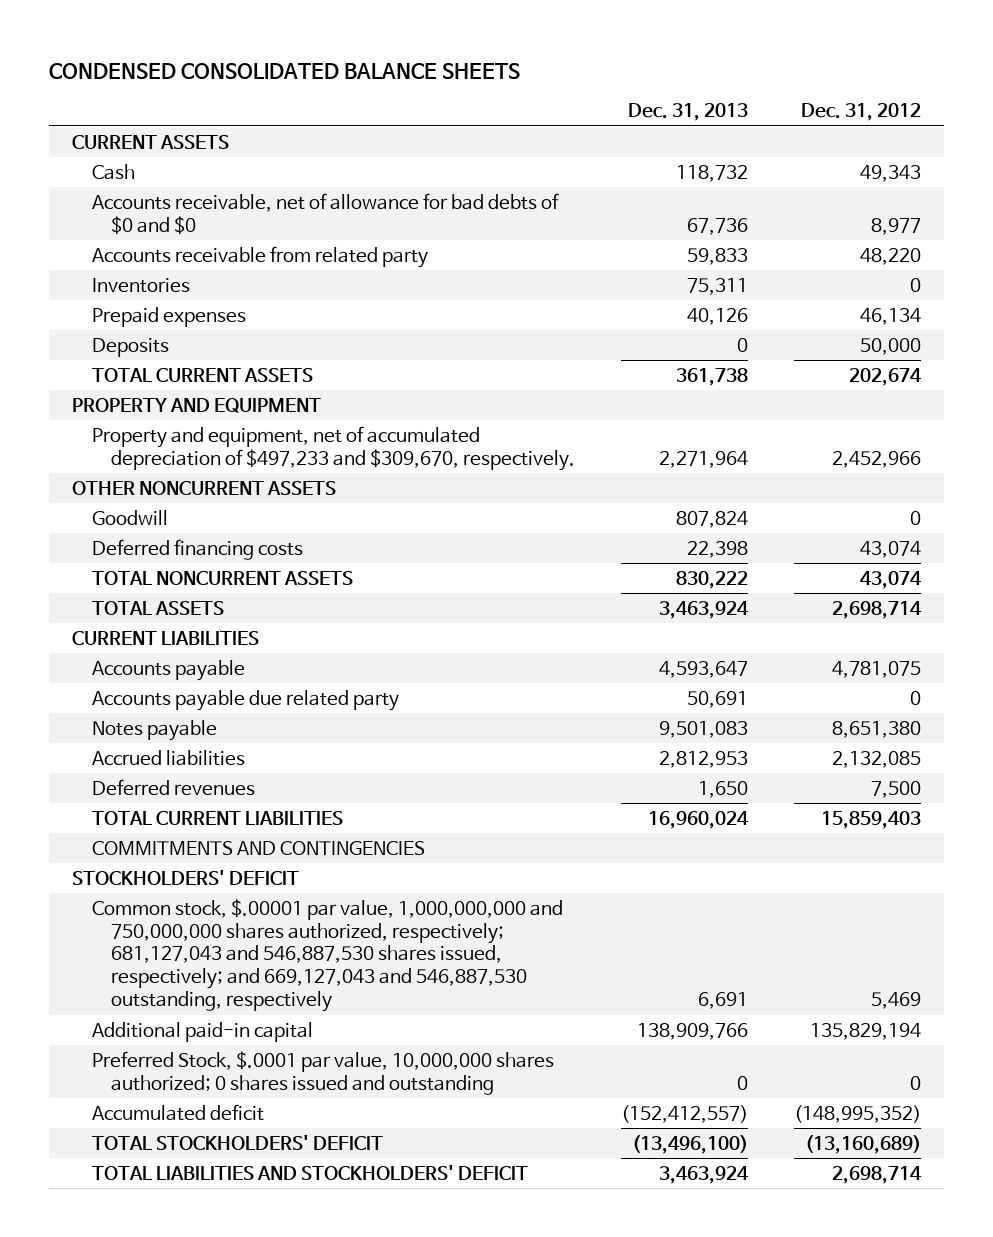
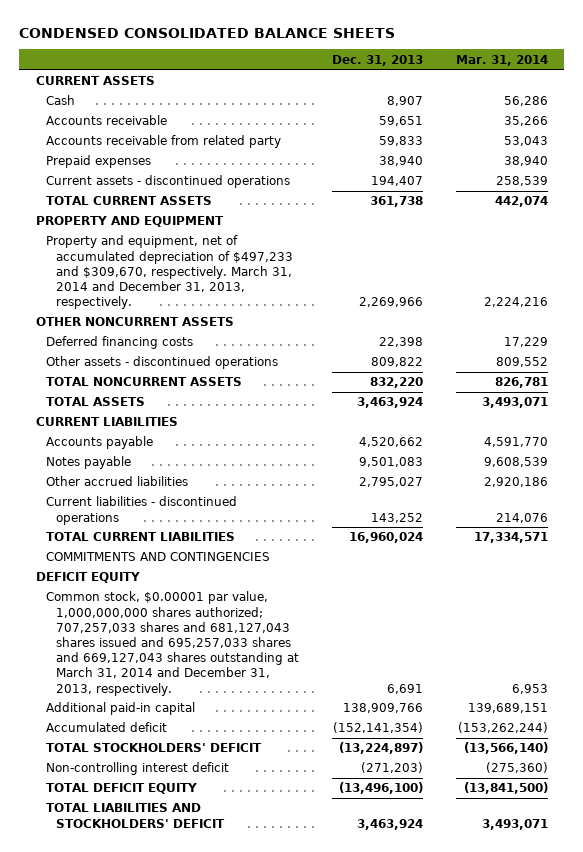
[801,103,922,122] Dec. 31, 2012 -> none
none -> [455,54,548,66] Mar. 31, 2014
[676,164,749,182] 118,732 -> [386,96,423,107] 8,907
[91,192,559,235] Accounts receivable, net of allowance for bad debts of $0 and $0 -> [45,115,167,126] Accounts receivable
[687,217,749,235] 67,736 -> [378,116,423,127] 59,651
[91,277,190,293] Inventories -> none
[91,337,169,357] Deposits -> none
[687,307,749,325] 40,126 -> [378,156,423,167] 38,940
none -> [45,175,290,189] Current assets - discontinued operations
[91,425,576,471] Property and equipment, net of accumulated depreciation of $497,233 and $309,670, respectively. -> [45,235,293,310] Property and equipment, net of accumulated depreciation of $497,233 and $309,670, respectively. March 31, 2014 and December 31, 2013, respectively.
[659,450,749,468] 2,271,964 -> [358,297,423,308] 2,269,966
[91,509,168,525] Goodwill -> none
none -> [45,356,278,370] Other assets - discontinued operations
[676,570,749,589] 830,222 -> [369,377,423,389] 832,220
[91,689,399,711] Accounts payable due related party -> none
[659,660,749,678] 4,593,647 -> [358,437,423,448] 4,520,662
[91,778,255,796] Deferred revenues -> none
[91,749,245,766] Accrued liabilities -> [45,476,188,487] Other accrued liabilities
[659,750,749,768] 2,812,953 -> [358,477,423,488] 2,795,027
none -> [45,496,237,525] Current liabilities - discontinued operations
[72,869,300,885] STOCKHOLDERS' DEFICIT -> [35,572,140,584] DEFICIT EQUITY
[91,898,563,1013] Common stock, $.00001 par value, 1,000,000,000 and 750,000,000 shares authorized, respectively; 681,127,043 and 546,887,530 shares issued, respectively; and 669,127,043 and 546,887,530 outstanding, respectively -> [45,591,299,696] Common stock, $0.00001 par value, 1,000,000,000 shares authorized; 707,257,033 shares and 681,127,043 shares issued and 695,257,033 shares and 669,127,043 shares outstanding at March 31, 2014 and December 31, 2013, respectively.
[91,1050,554,1095] Preferred Stock, $.0001 par value, 10,000,000 shares authorized; 0 shares issued and outstanding -> none
[621,1104,749,1123] (152,412,557) -> [332,722,423,734] (152,141,354)
[632,1134,749,1154] (13,496,100) -> [338,742,423,755] (13,224,897)
none -> [45,762,229,776] Non-controlling interest deficit
none -> [45,783,197,795] TOTAL DEFICIT EQUITY

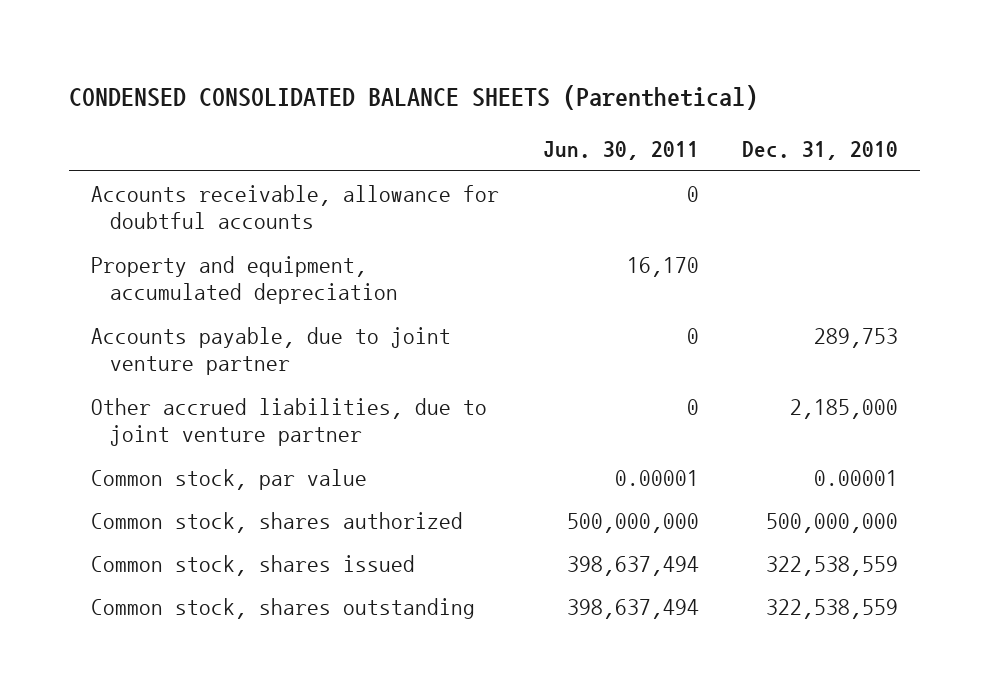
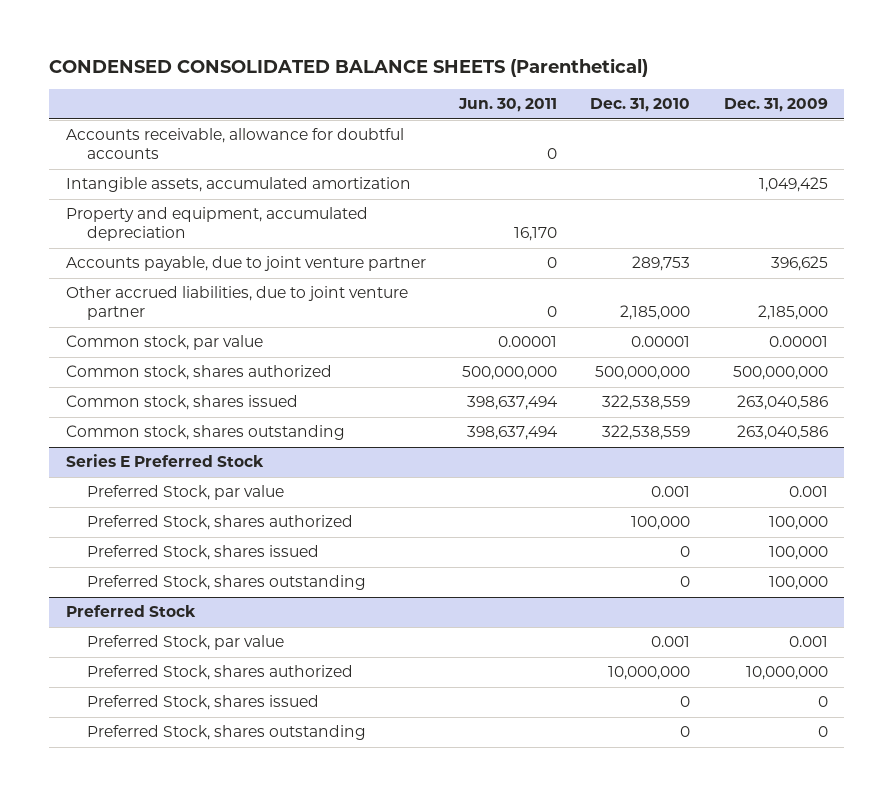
none -> [723,98,828,113] Dec. 31, 2009
none -> [65,177,411,193] Intangible assets, accumulated amortization
none -> [65,454,264,468] Series E Preferred Stock
none -> [86,485,284,501] Preferred Stock, par value
none -> [86,515,353,531] Preferred Stock, shares authorized
none -> [86,545,319,561] Preferred Stock, shares issued
none -> [86,575,366,591] Preferred Stock, shares outstanding
none -> [65,605,196,618] Preferred Stock
none -> [86,635,284,651] Preferred Stock, par value
none -> [86,665,353,681] Preferred Stock, shares authorized
none -> [86,695,319,711] Preferred Stock, shares issued
none -> [86,725,366,741] Preferred Stock, shares outstanding

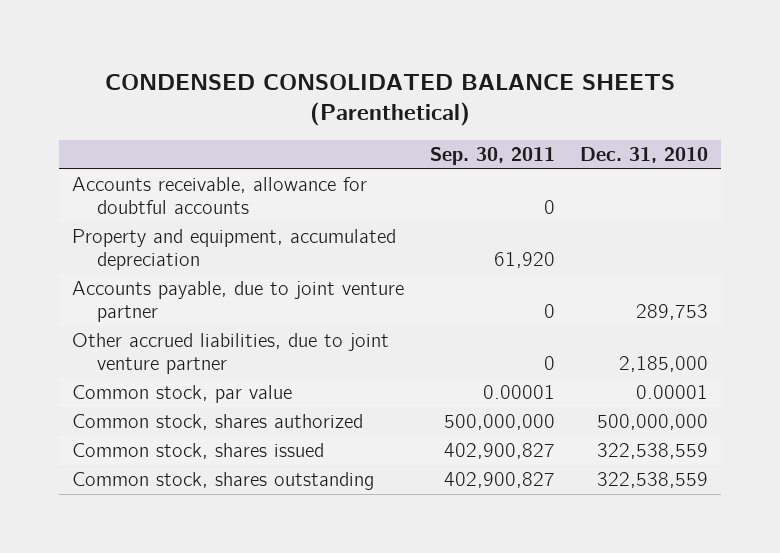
[457,98,557,113] Jun. 30, 2011 -> none
[723,98,828,113] Dec. 31, 2009 -> none
none -> [429,147,555,166] Sep. 30, 2011
[65,177,411,193] Intangible assets, accumulated amortization -> none
[65,454,264,468] Series E Preferred Stock -> none
[86,485,284,501] Preferred Stock, par value -> none
[86,515,353,531] Preferred Stock, shares authorized -> none
[86,545,319,561] Preferred Stock, shares issued -> none
[86,575,366,591] Preferred Stock, shares outstanding -> none
[65,605,196,618] Preferred Stock -> none
[86,635,284,651] Preferred Stock, par value -> none
[86,665,353,681] Preferred Stock, shares authorized -> none
[86,695,319,711] Preferred Stock, shares issued -> none
[86,725,366,741] Preferred Stock, shares outstanding -> none

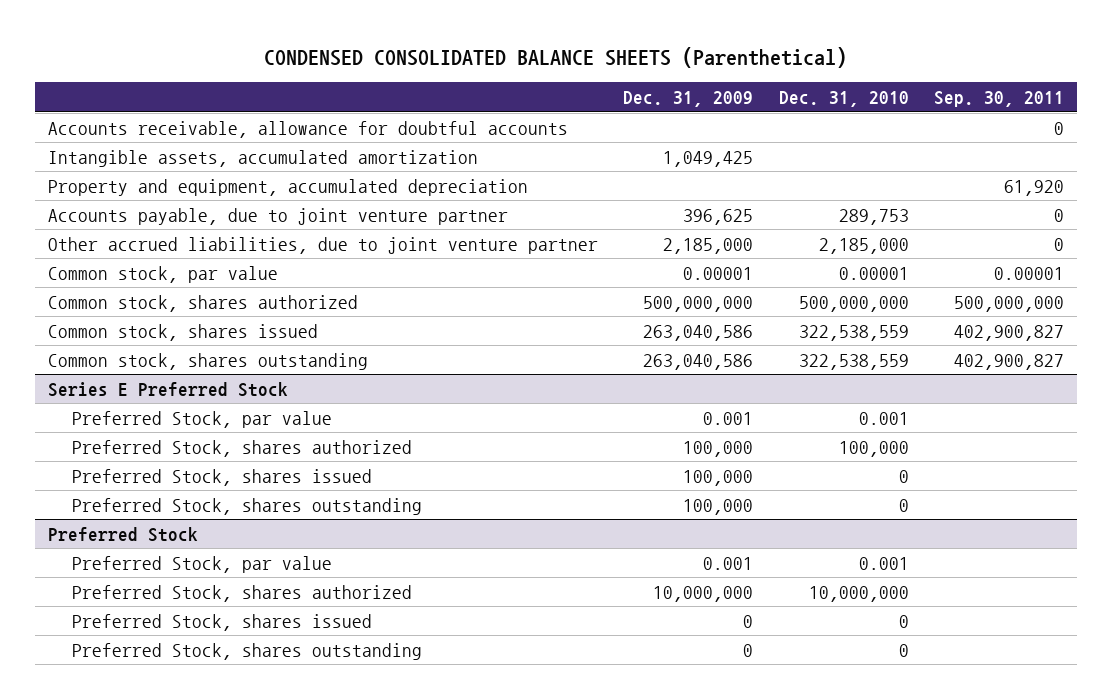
none -> [623,90,754,107] Dec. 31, 2009
none -> [47,149,478,167] Intangible assets, accumulated amortization
none -> [47,381,288,397] Series E Preferred Stock
none -> [71,410,332,428] Preferred Stock, par value
none -> [71,439,412,457] Preferred Stock, shares authorized
none -> [71,468,372,486] Preferred Stock, shares issued
none -> [71,497,422,515] Preferred Stock, shares outstanding
none -> [47,526,198,542] Preferred Stock
none -> [71,555,332,573] Preferred Stock, par value
none -> [71,584,412,602] Preferred Stock, shares authorized
none -> [71,613,372,631] Preferred Stock, shares issued
none -> [71,642,422,660] Preferred Stock, shares outstanding

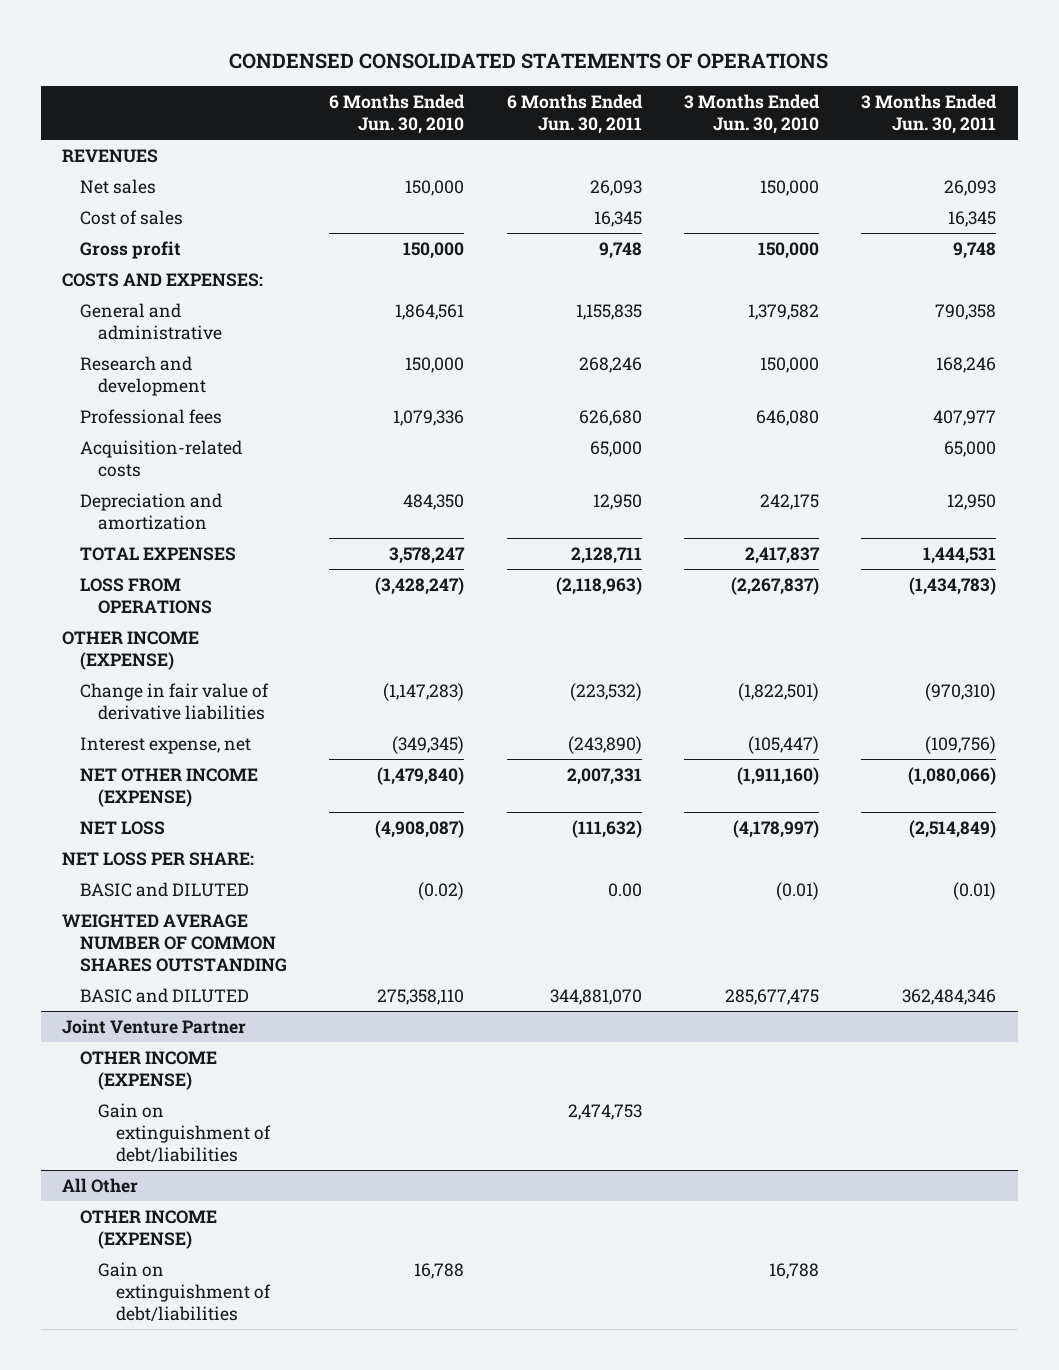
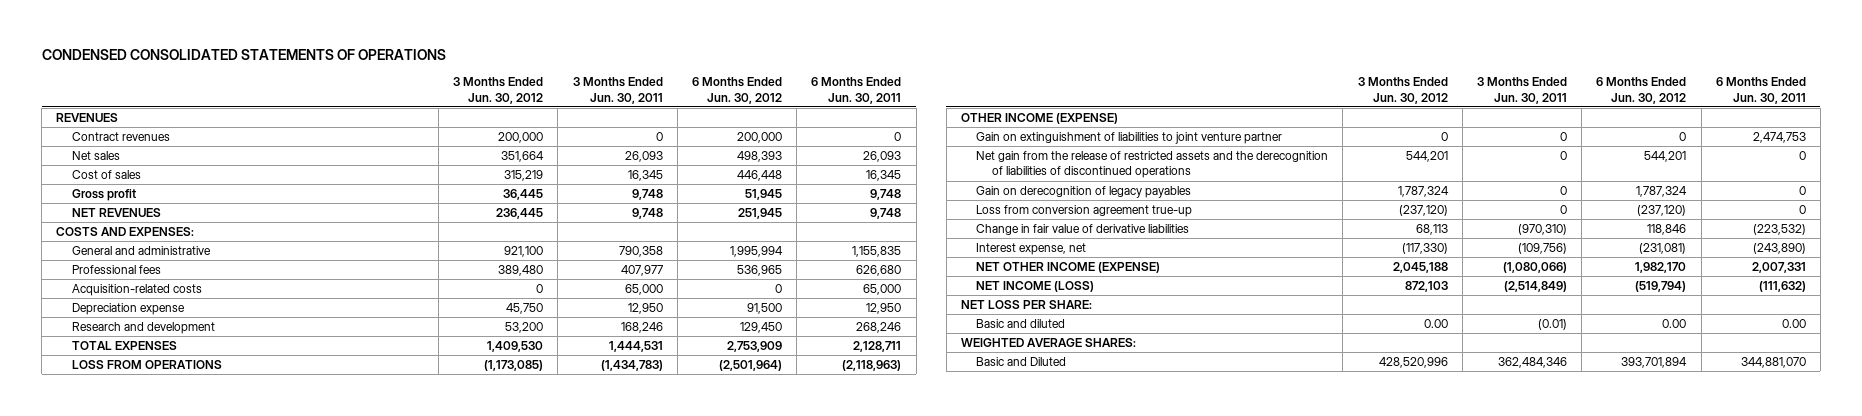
[329,93,466,134] 6 Months Ended Jun. 30, 2010 -> none
[684,93,821,134] 3 Months Ended Jun. 30, 2010 -> none
none -> [453,77,544,104] 3 Months Ended Jun. 30, 2012
none -> [691,77,782,104] 6 Months Ended Jun. 30, 2012
none -> [71,132,170,142] Contract revenues
none -> [71,208,161,218] NET REVENUES
[80,492,223,530] Depreciation and amortization -> [71,303,185,316] Depreciation expense
[80,355,207,396] Research and development -> [71,322,215,335] Research and development
none -> [976,132,1283,145] Gain on extinguishment of liabilities to joint venture partner
none -> [976,151,1329,179] Net gain from the release of restricted assets and the derecognition of liabilities of discontinued operations
none -> [976,186,1192,199] Gain on derecognition of legacy payables
none -> [976,205,1193,218] Loss from conversion agreement true-up
[80,820,166,835] NET LOSS -> [976,281,1095,293] NET INCOME (LOSS)
[62,1018,247,1034] Joint Venture Partner -> none
[80,1050,218,1090] OTHER INCOME (EXPENSE) -> none
[98,1102,272,1164] Gain on extinguishment of debt/liabilities -> none
[62,1177,139,1193] All Other -> none
[80,1209,218,1249] OTHER INCOME (EXPENSE) -> none
[98,1261,272,1323] Gain on extinguishment of debt/liabilities -> none
[80,881,250,897] BASIC and DILUTED -> [976,319,1066,329] Basic and diluted
[62,913,288,973] WEIGHTED AVERAGE NUMBER OF COMMON SHARES OUTSTANDING -> [960,338,1136,348] WEIGHTED AVERAGE SHARES:
[80,987,250,1003] BASIC and DILUTED -> [976,357,1067,367] Basic and Diluted

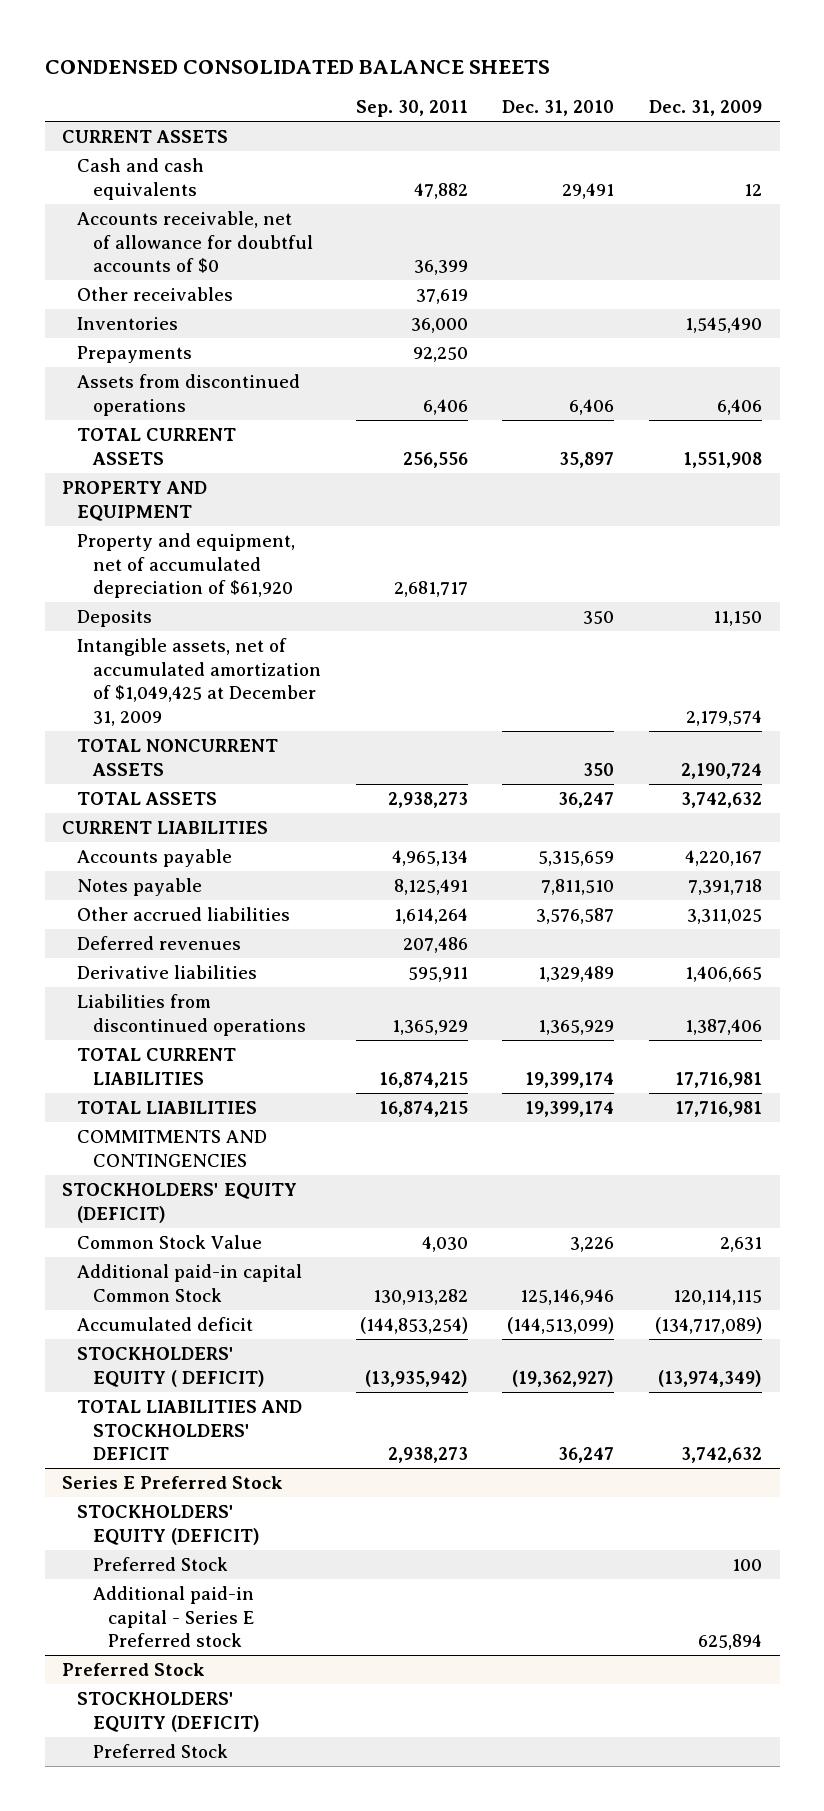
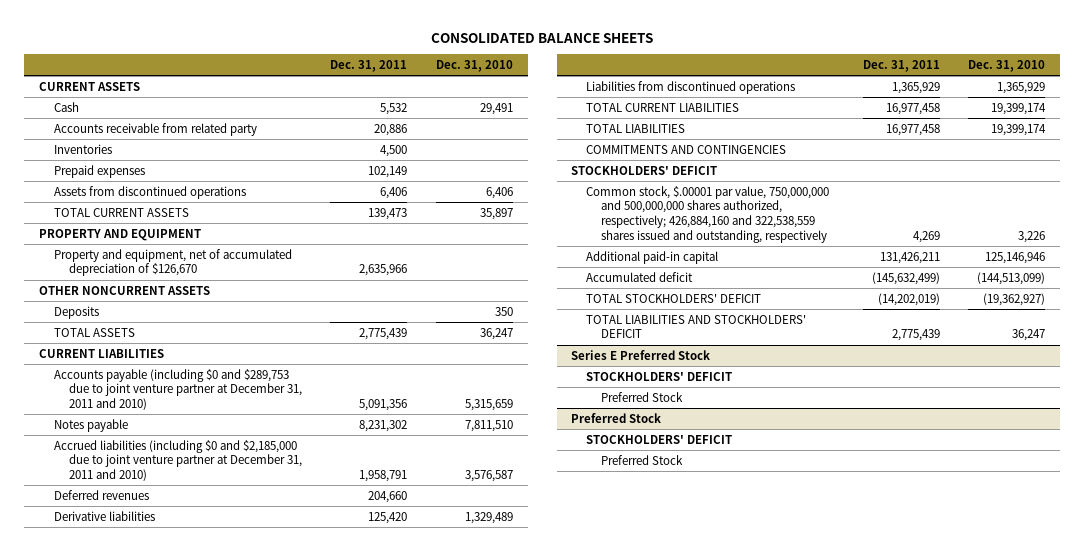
[44,59,550,74] CONDENSED CONSOLIDATED BALANCE SHEETS -> [431,32,654,43] CONSOLIDATED BALANCE SHEETS
[355,100,468,118] Sep. 30, 2011 -> none
[649,100,763,117] Dec. 31, 2009 -> none
none -> [330,59,408,72] Dec. 31, 2011
[77,210,313,274] Accounts receivable, net of allowance for doubtful accounts of $0 -> none
[77,286,234,301] Other receivables -> none
[77,157,205,200] Cash and cash equivalents -> [53,101,79,112] Cash
none -> [53,122,257,136] Accounts receivable from related party
[77,345,193,363] Prepayments -> [53,164,145,178] Prepaid expenses
[77,532,296,599] Property and equipment, net of accumulated depreciation of $61,920 -> [53,248,292,277] Property and equipment, net of accumulated depreciation of $126,670
none -> [38,285,210,295] OTHER NONCURRENT ASSETS
[77,637,321,726] Intangible assets, net of accumulated amortization of $1,049,425 at December 31, 2009 -> none
[77,738,279,776] TOTAL NONCURRENT ASSETS -> none
[77,848,233,867] Accounts payable -> [53,368,302,411] Accounts payable (including $0 and $289,753 due to joint venture partner at December 31, 2011 and 2010)
[77,906,291,921] Other accrued liabilities -> [53,439,302,482] Accrued liabilities (including $0 and $2,185,000 due to joint venture partner at December 31, 2011 and 2010)
[62,1182,298,1223] STOCKHOLDERS' EQUITY (DEFICIT) -> [570,165,717,175] STOCKHOLDERS' DEFICIT
[77,1234,263,1249] Common Stock Value -> [585,185,829,243] Common stock, $.00001 par value, 750,000,000 and 500,000,000 shares authorized, respectively; 426,884,160 and 322,538,559 shares issued and outstanding, respectively
[77,1263,303,1302] Additional paid-in capital Common Stock -> [585,250,718,264] Additional paid-in capital
[77,1346,265,1387] STOCKHOLDERS' EQUITY ( DEFICIT) -> [585,293,761,303] TOTAL STOCKHOLDERS' DEFICIT
[77,1504,260,1545] STOCKHOLDERS' EQUITY (DEFICIT) -> [585,371,732,381] STOCKHOLDERS' DEFICIT
[92,1585,255,1648] Additional paid-in capital - Series E Preferred stock -> none
[77,1691,260,1732] STOCKHOLDERS' EQUITY (DEFICIT) -> [585,434,732,444] STOCKHOLDERS' DEFICIT

